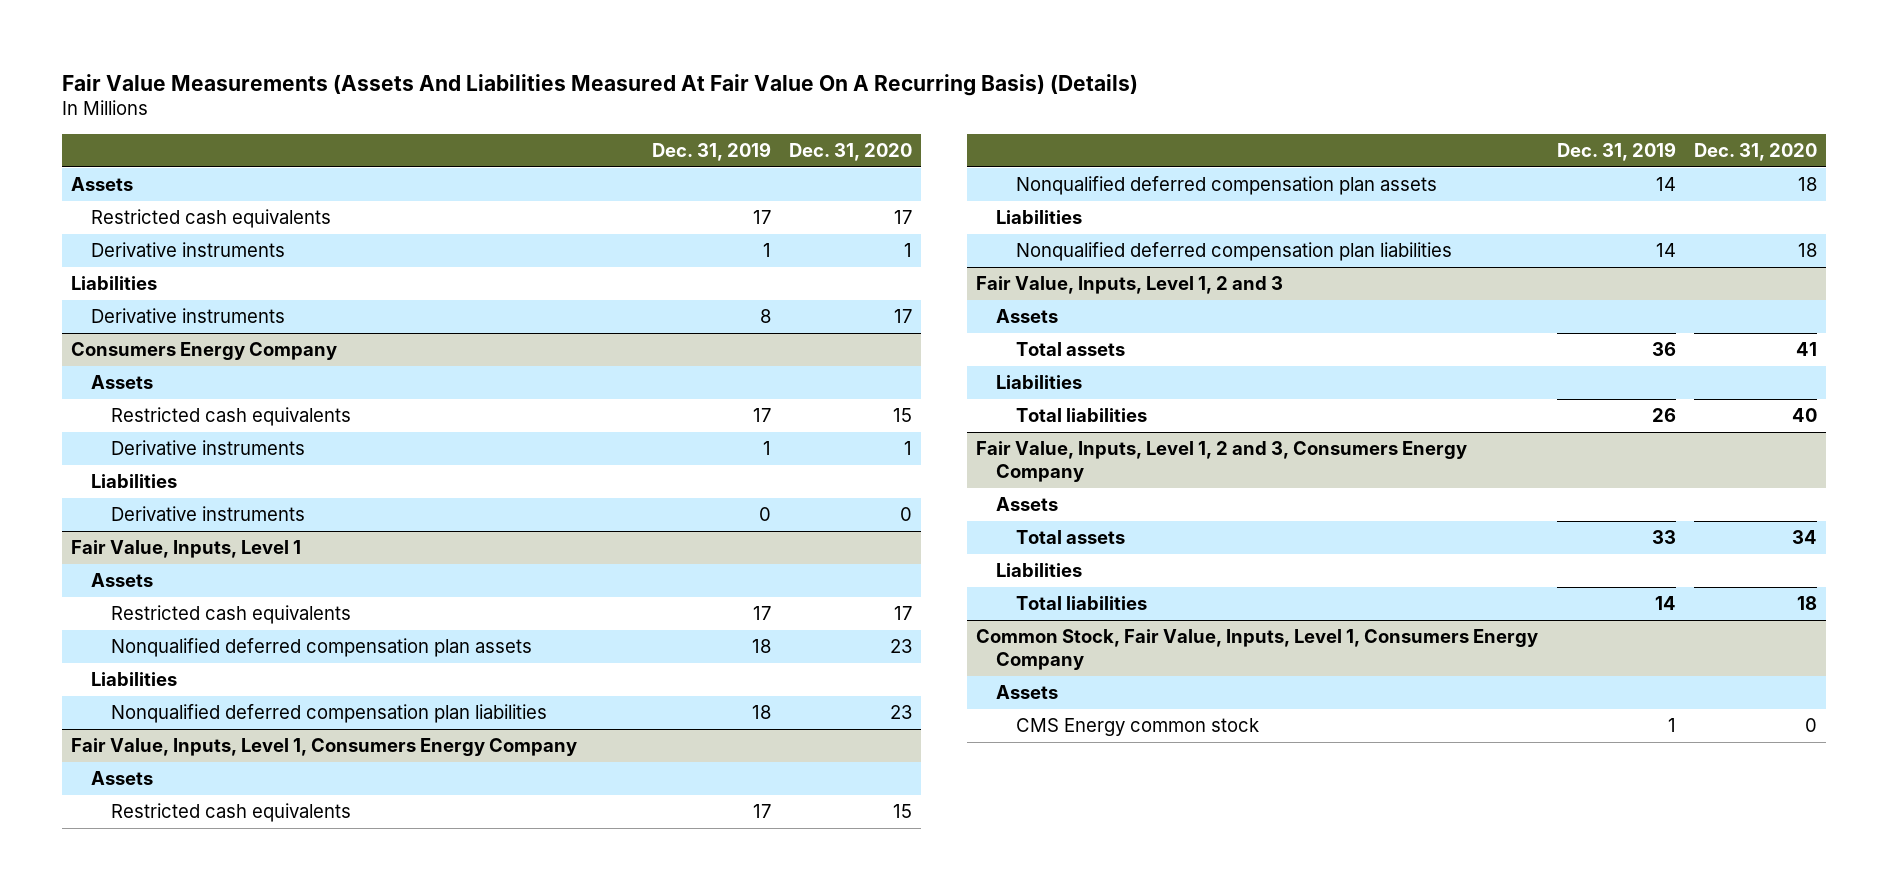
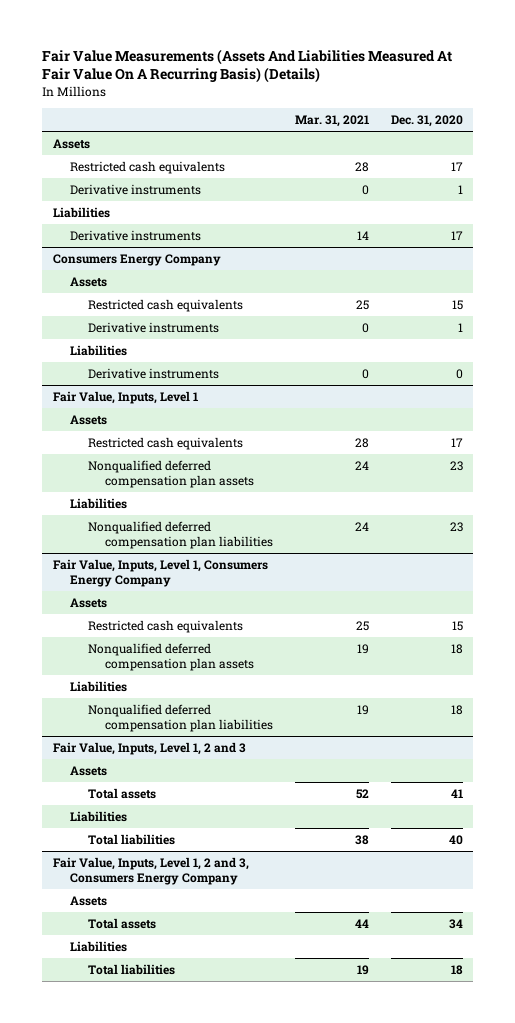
[651,142,771,162] Dec. 31, 2019 -> none
none -> [294,114,369,127] Mar. 31, 2021
[976,629,1539,670] Common Stock, Fair Value, Inputs, Level 1, Consumers Energy Company -> none
[996,685,1059,700] Assets -> none
[1015,718,1259,737] CMS Energy common stock -> none

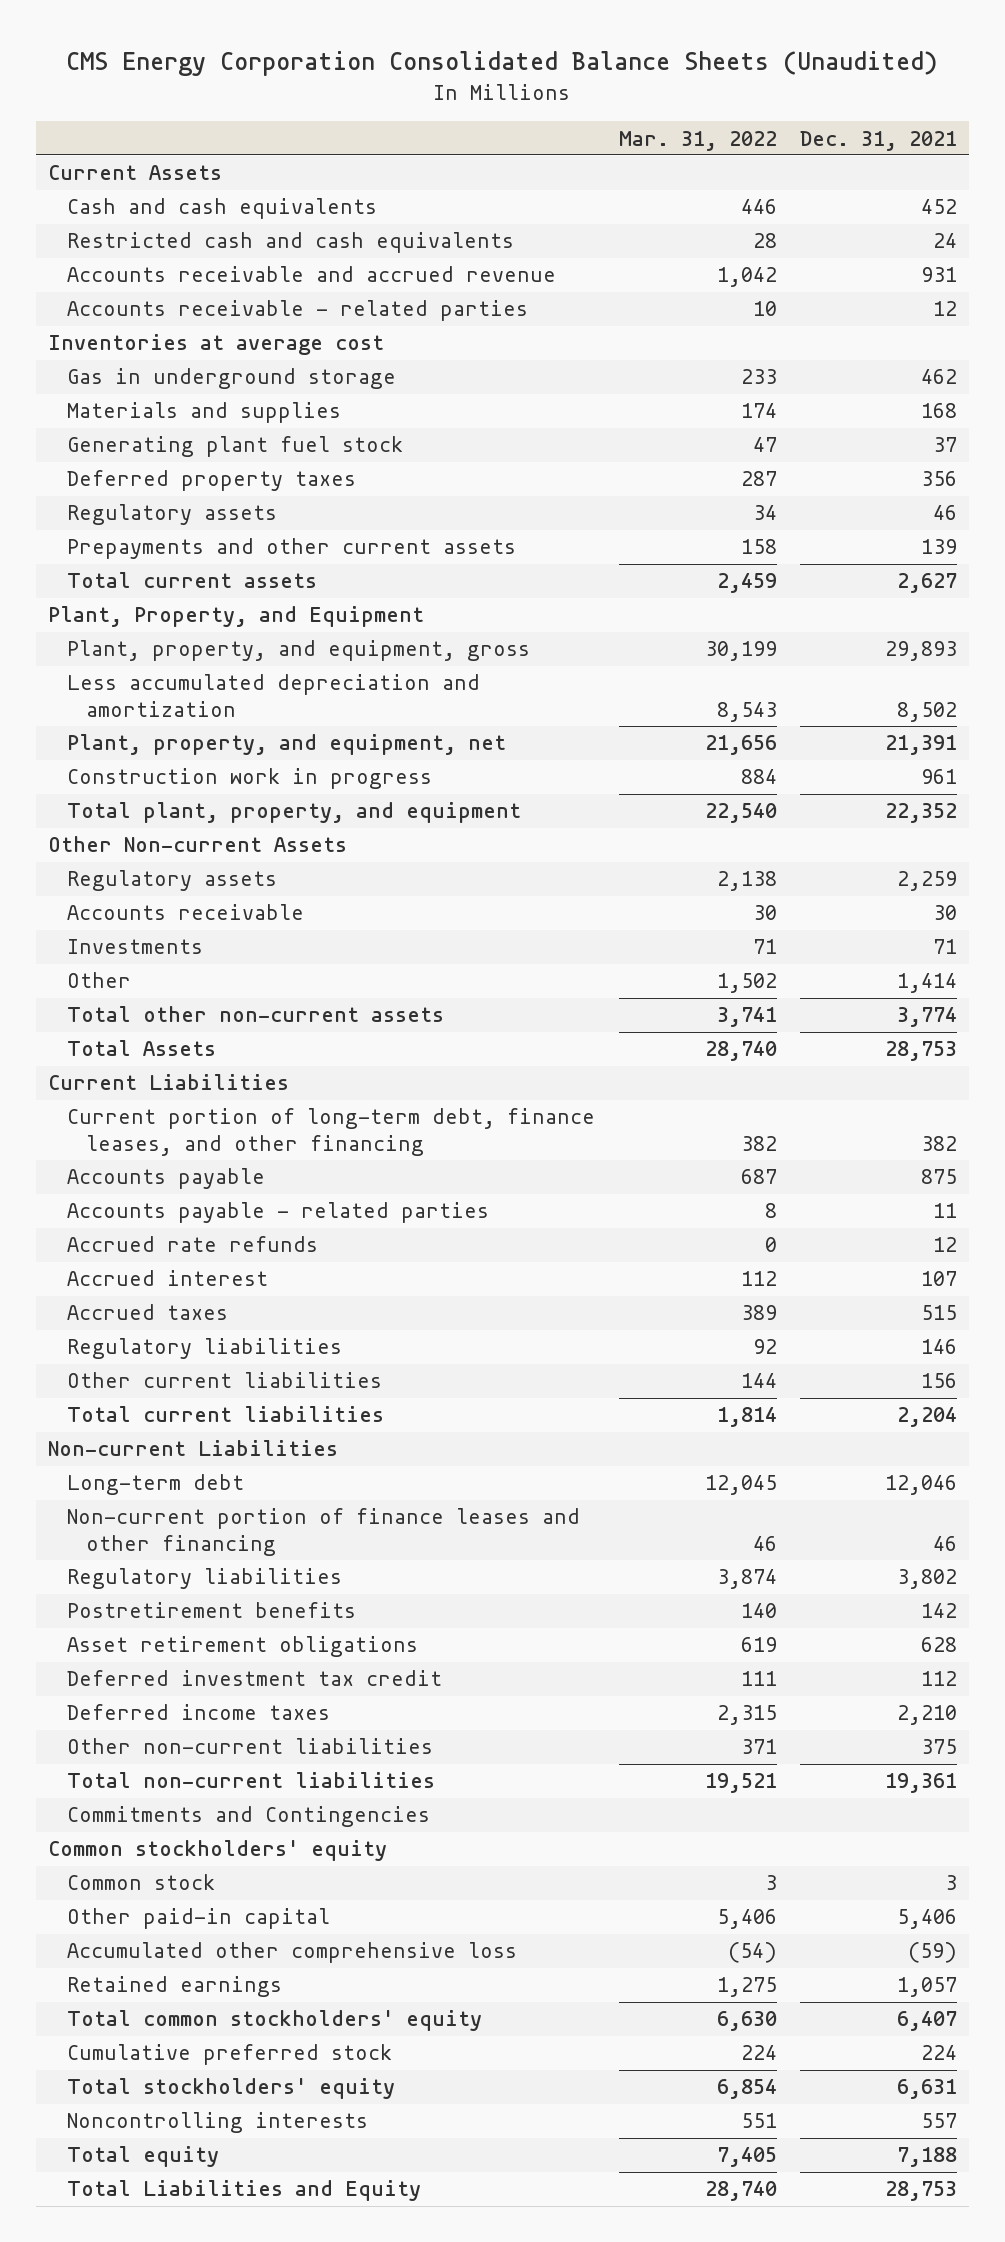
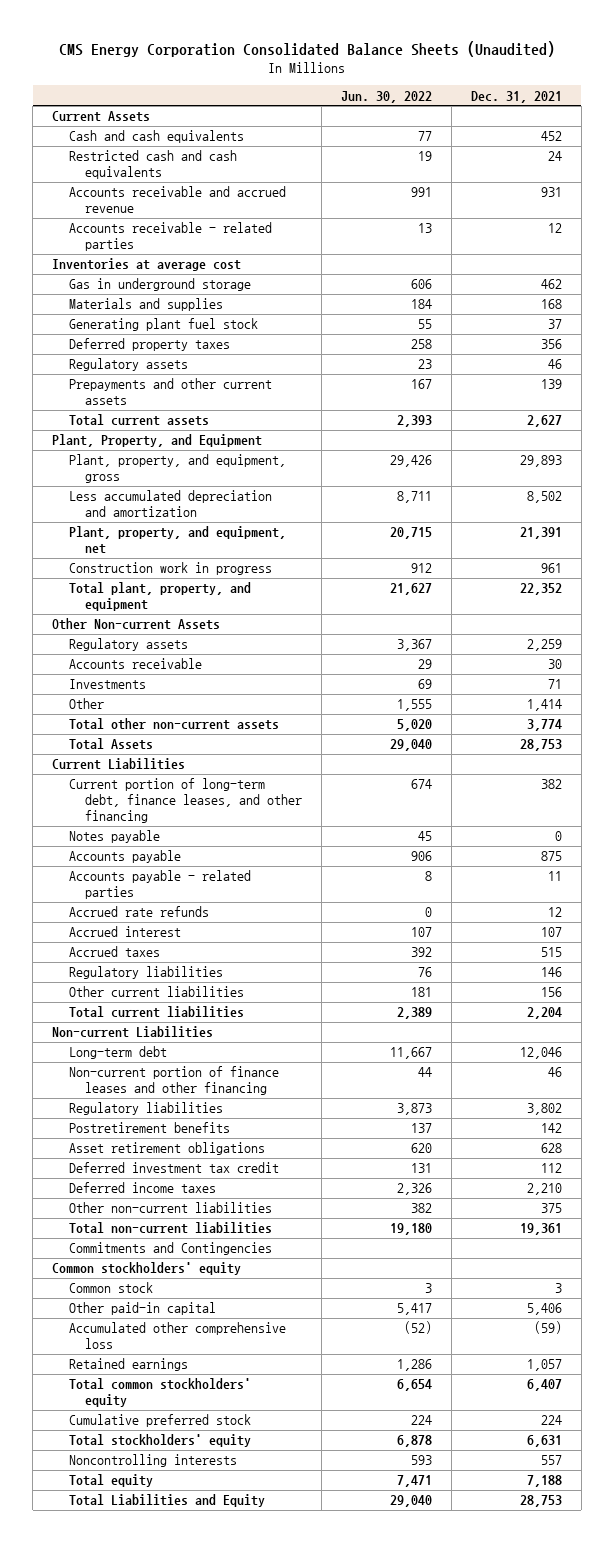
[618,130,777,151] Mar. 31, 2022 -> none
none -> [341,90,433,103] Jun. 30, 2022
none -> [68,830,160,844] Notes payable

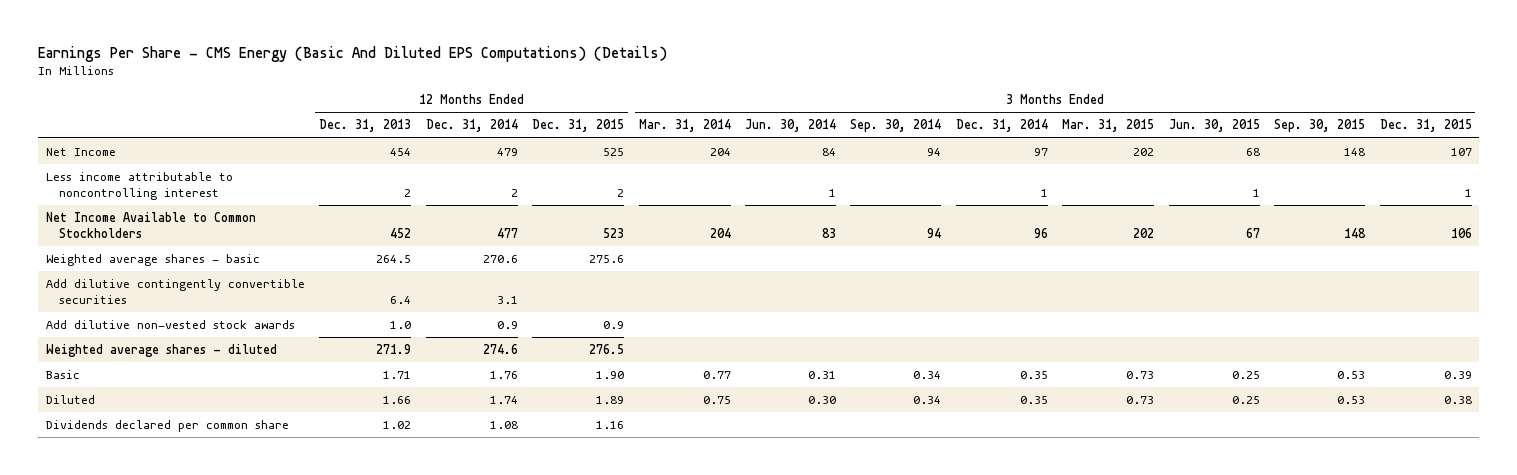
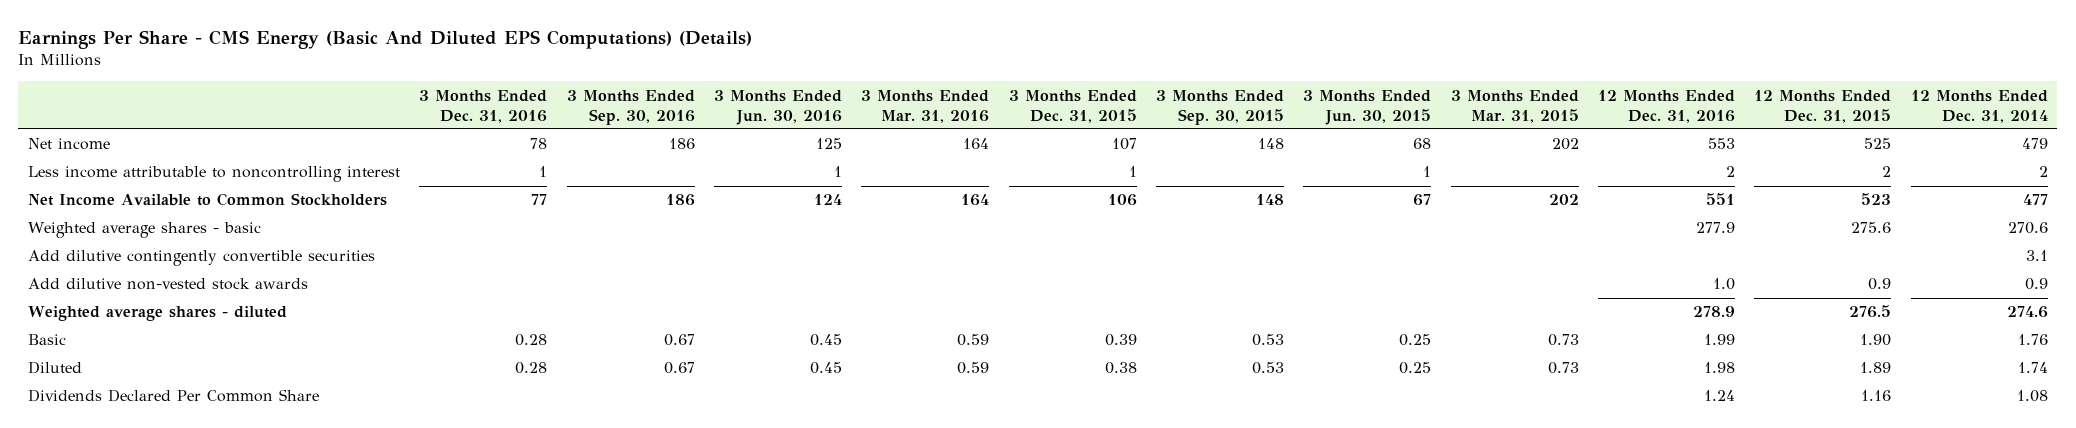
[319,119,412,133] Dec. 31, 2013 -> none
[638,119,731,133] Mar. 31, 2014 -> none
[744,119,836,133] Jun. 30, 2014 -> none
[850,119,942,133] Sep. 30, 2014 -> none
[955,119,1048,133] Dec. 31, 2014 -> none
none -> [419,89,548,123] 3 Months Ended Dec. 31, 2016
none -> [566,89,695,125] 3 Months Ended Sep. 30, 2016
none -> [714,89,843,125] 3 Months Ended Jun. 30, 2016
none -> [861,89,990,123] 3 Months Ended Mar. 31, 2016
none -> [1597,89,1735,123] 12 Months Ended Dec. 31, 2016
[45,147,116,156] Net Income -> [28,138,111,151] Net income
[45,419,289,432] Dividends declared per common share -> [28,389,320,403] Dividends Declared Per Common Share

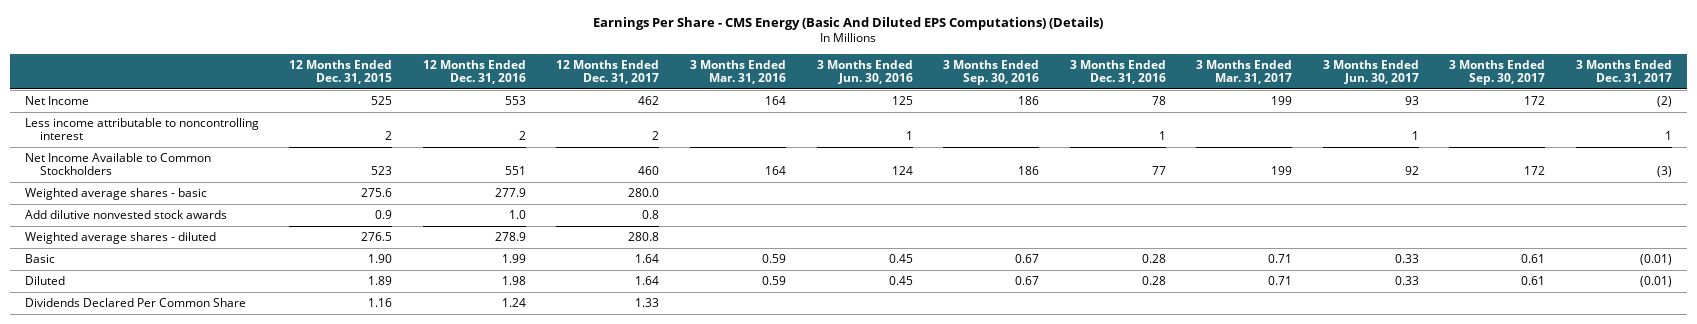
[1008,89,1137,123] 3 Months Ended Dec. 31, 2015 -> none
[1156,89,1285,125] 3 Months Ended Sep. 30, 2015 -> none
[1303,89,1432,125] 3 Months Ended Jun. 30, 2015 -> none
[1450,89,1579,123] 3 Months Ended Mar. 31, 2015 -> none
[1910,89,2048,123] 12 Months Ended Dec. 31, 2014 -> none
none -> [556,59,660,84] 12 Months Ended Dec. 31, 2017
none -> [1196,59,1293,84] 3 Months Ended Mar. 31, 2017
none -> [1322,59,1419,84] 3 Months Ended Jun. 30, 2017
none -> [1449,59,1546,85] 3 Months Ended Sep. 30, 2017
none -> [1575,59,1672,84] 3 Months Ended Dec. 31, 2017
[28,138,111,151] Net income -> [24,95,89,105] Net Income
[28,250,376,267] Add dilutive contingently convertible securities -> none
[28,278,309,291] Add dilutive non-vested stock awards -> [24,209,227,219] Add dilutive nonvested stock awards

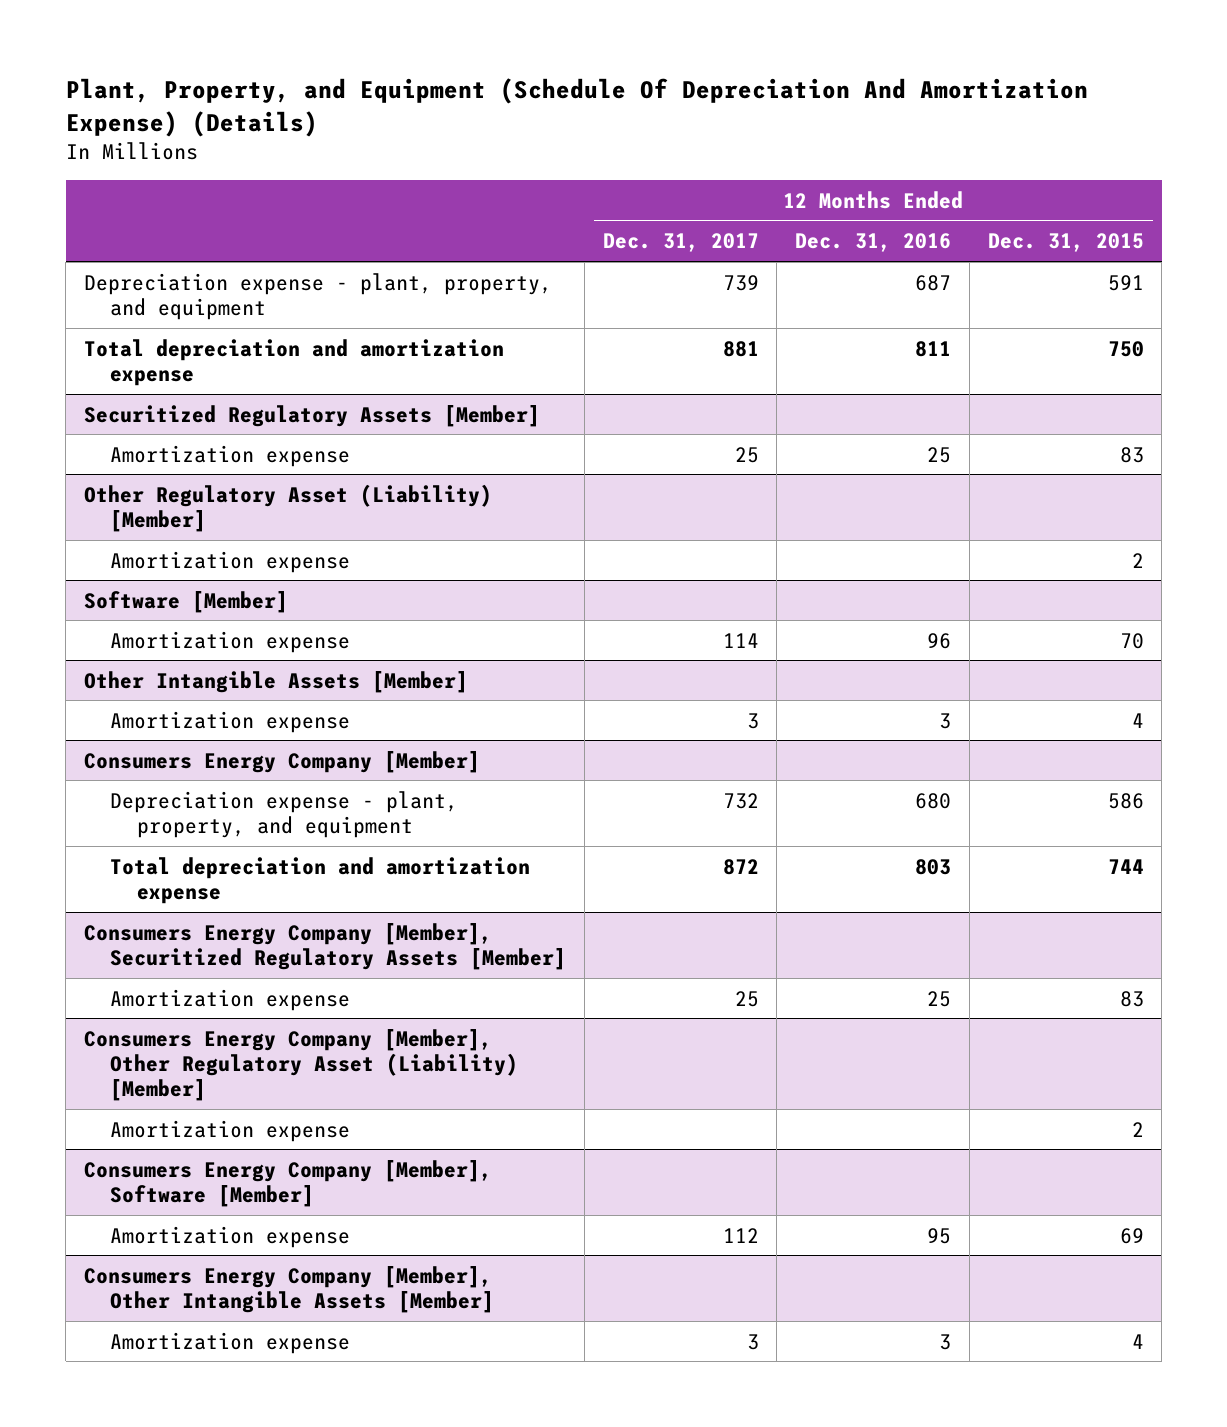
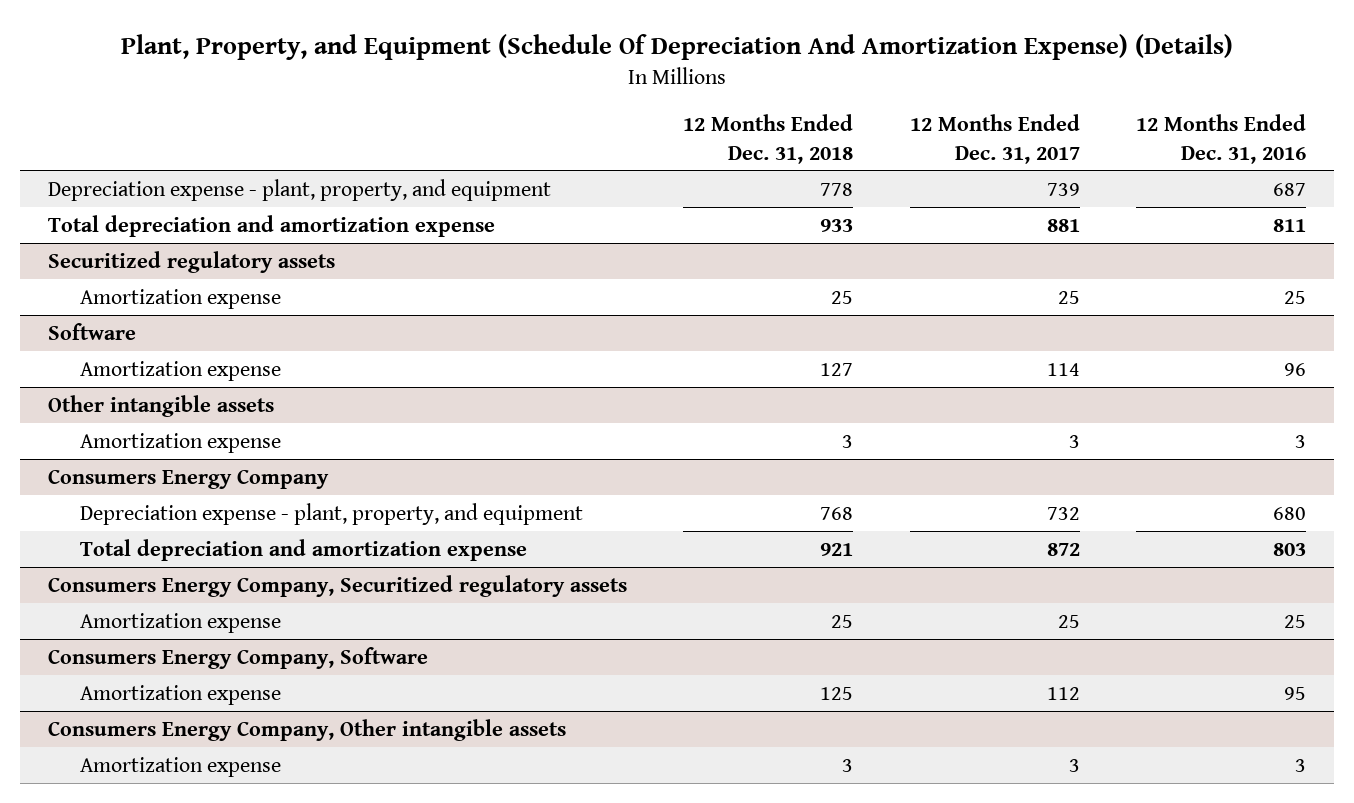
[987,233,1144,253] Dec. 31, 2015 -> none
none -> [683,114,854,164] 12 Months Ended Dec. 31, 2018
[83,404,540,427] Securitized Regulatory Assets [Member] -> [47,250,335,273] Securitized regulatory assets
[83,483,492,532] Other Regulatory Asset (Liability) [Member] -> none
[110,550,351,573] Amortization expense -> none
[83,590,288,613] Software [Member] -> [47,322,136,340] Software
[83,670,468,693] Other Intangible Assets [Member] -> [47,394,274,417] Other intangible assets
[83,750,480,773] Consumers Energy Company [Member] -> [47,468,329,489] Consumers Energy Company
[83,922,567,970] Consumers Energy Company [Member], Securitized Regulatory Assets [Member] -> [47,574,627,597] Consumers Energy Company, Securitized regulatory assets
[83,1028,519,1102] Consumers Energy Company [Member], Other Regulatory Asset (Liability) [Member] -> none
[110,1119,351,1142] Amortization expense -> none
[83,1159,492,1207] Consumers Energy Company [Member], Software [Member] -> [47,646,428,669] Consumers Energy Company, Software
[83,1265,495,1313] Consumers Energy Company [Member], Other Intangible Assets [Member] -> [47,718,566,741] Consumers Energy Company, Other intangible assets

